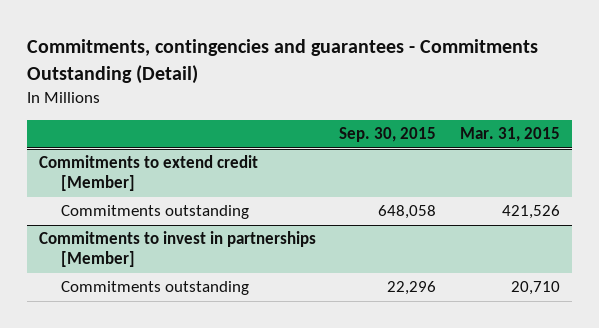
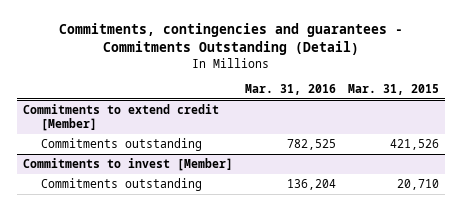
[339,127,437,143] Sep. 30, 2015 -> none
none -> [244,84,336,96] Mar. 31, 2016
[38,231,316,268] Commitments to invest in partnerships [Member] -> [22,158,233,172] Commitments to invest [Member]

